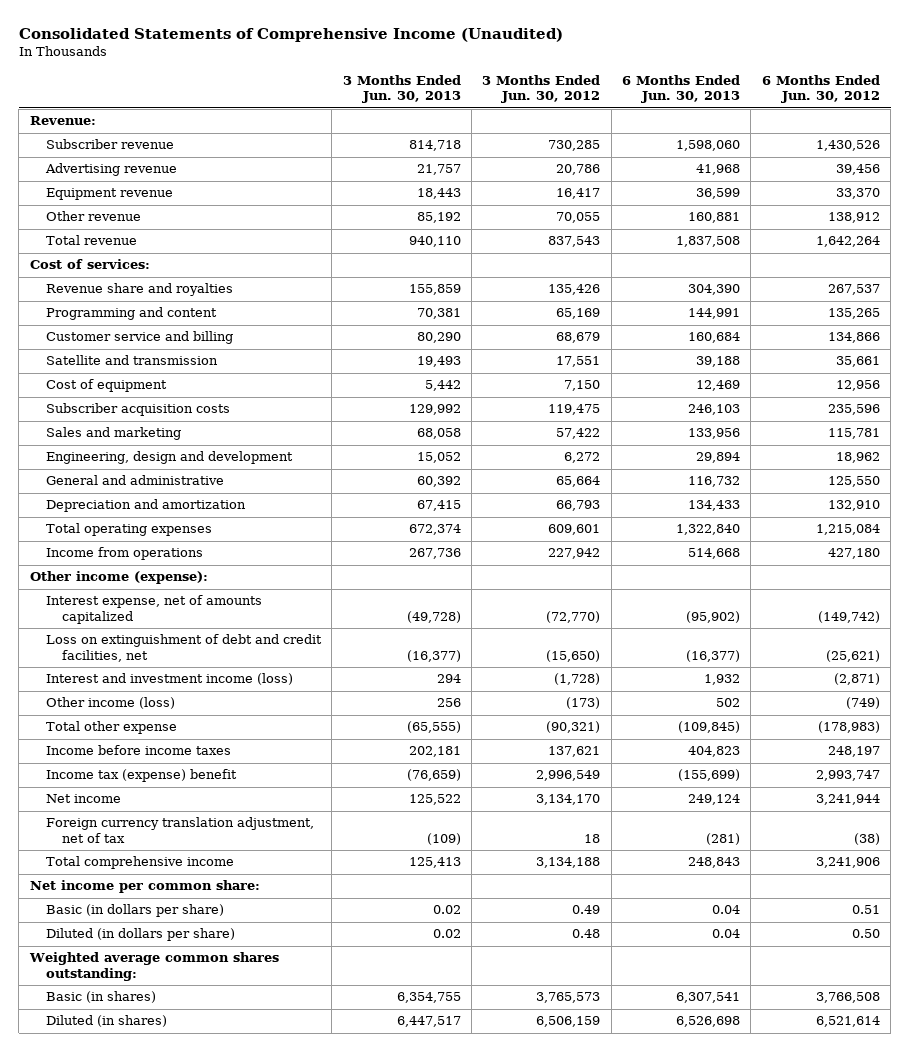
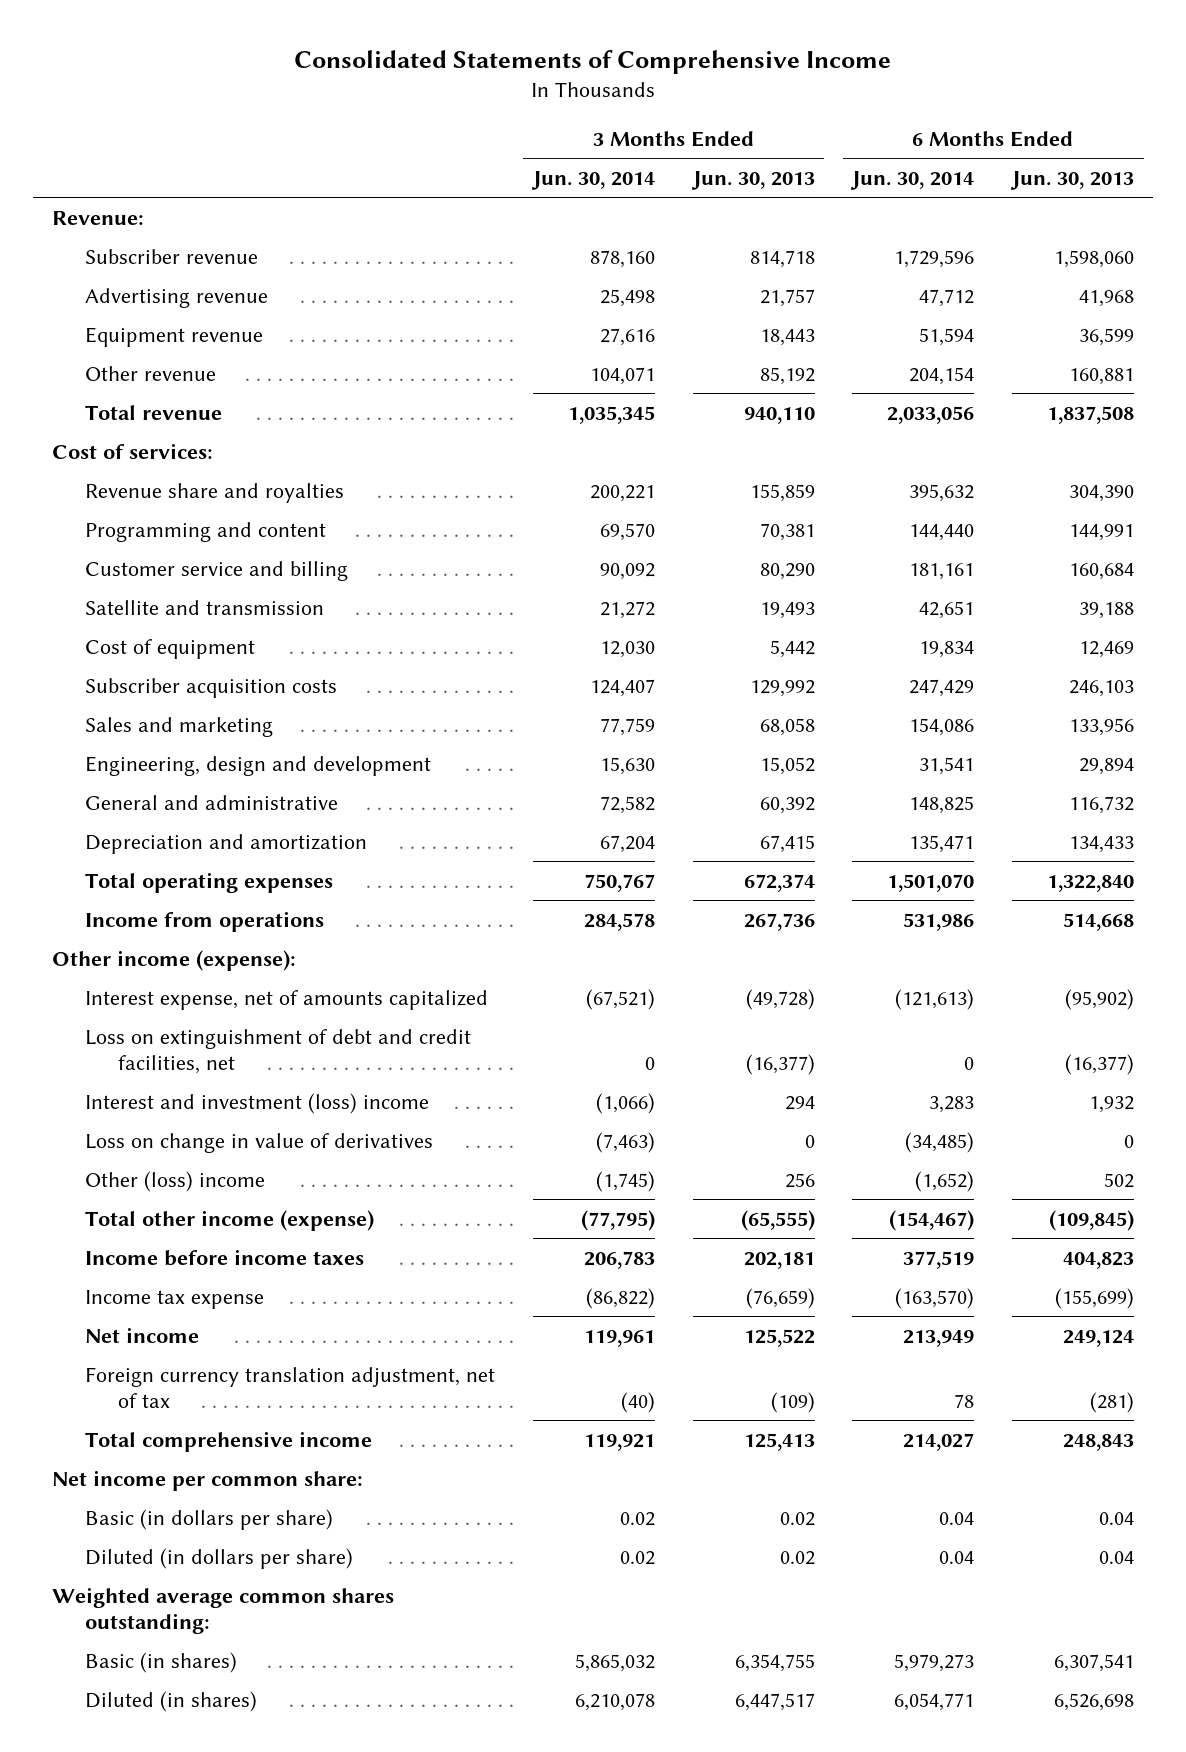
[18,27,563,42] Consolidated Statements of Comprehensive Income (Unaudited) -> [294,49,892,74] Consolidated Statements of Comprehensive Income
[482,74,601,104] 3 Months Ended Jun. 30, 2012 -> none
[761,74,880,104] 6 Months Ended Jun. 30, 2012 -> none
none -> [530,171,655,191] Jun. 30, 2014
none -> [850,171,975,191] Jun. 30, 2014
[45,673,293,686] Interest and investment income (loss) -> [85,1092,430,1114] Interest and investment (loss) income
none -> [85,1132,434,1153] Loss on change in value of derivatives
[45,697,175,710] Other income (loss) -> [85,1170,266,1192] Other (loss) income
[45,721,177,735] Total other expense -> [85,1209,375,1231] Total other income (expense)
[45,769,237,783] Income tax (expense) benefit -> [85,1289,265,1309] Income tax expense

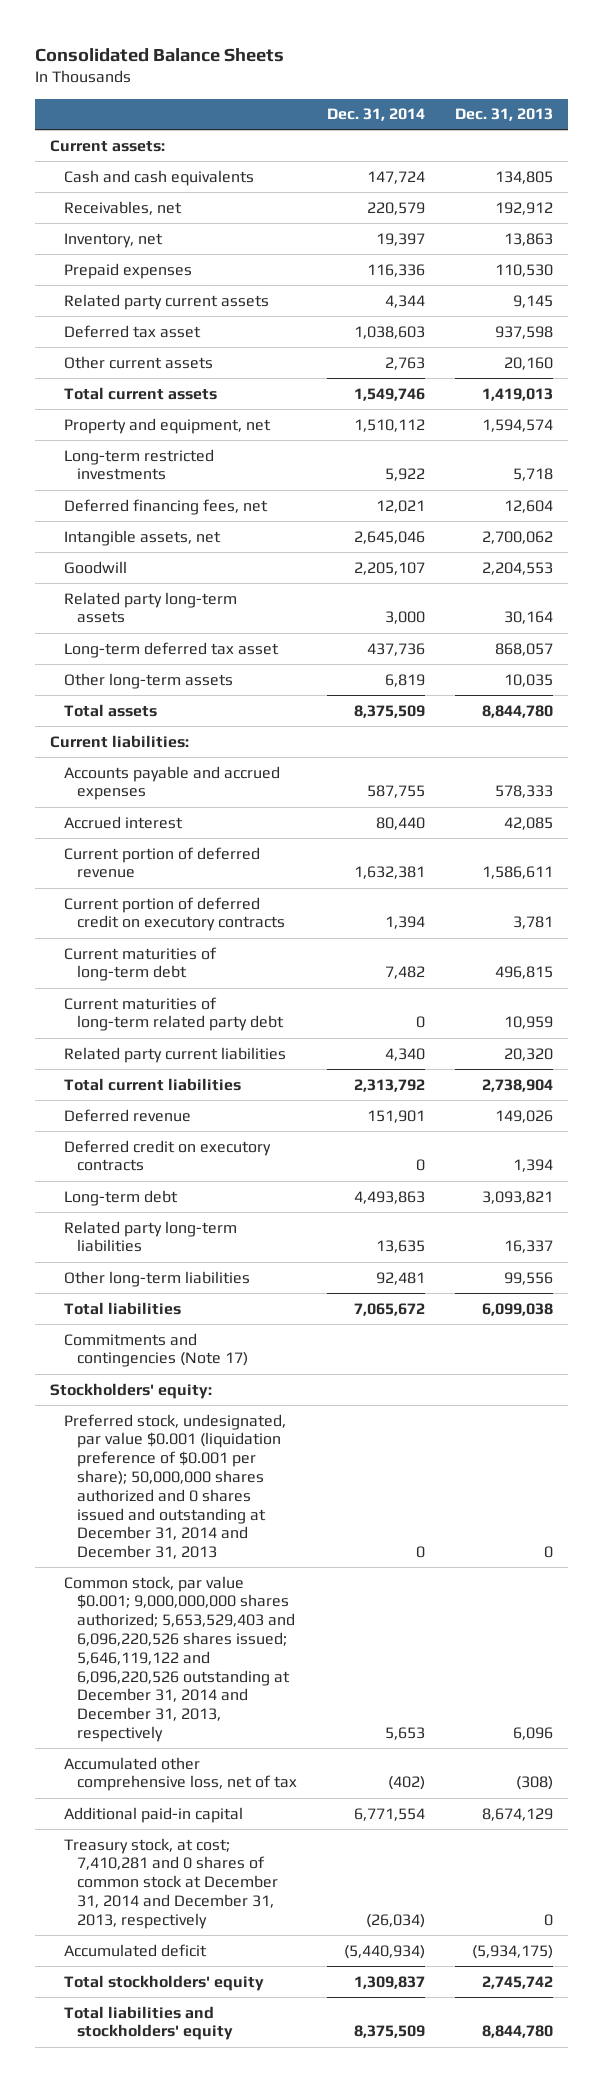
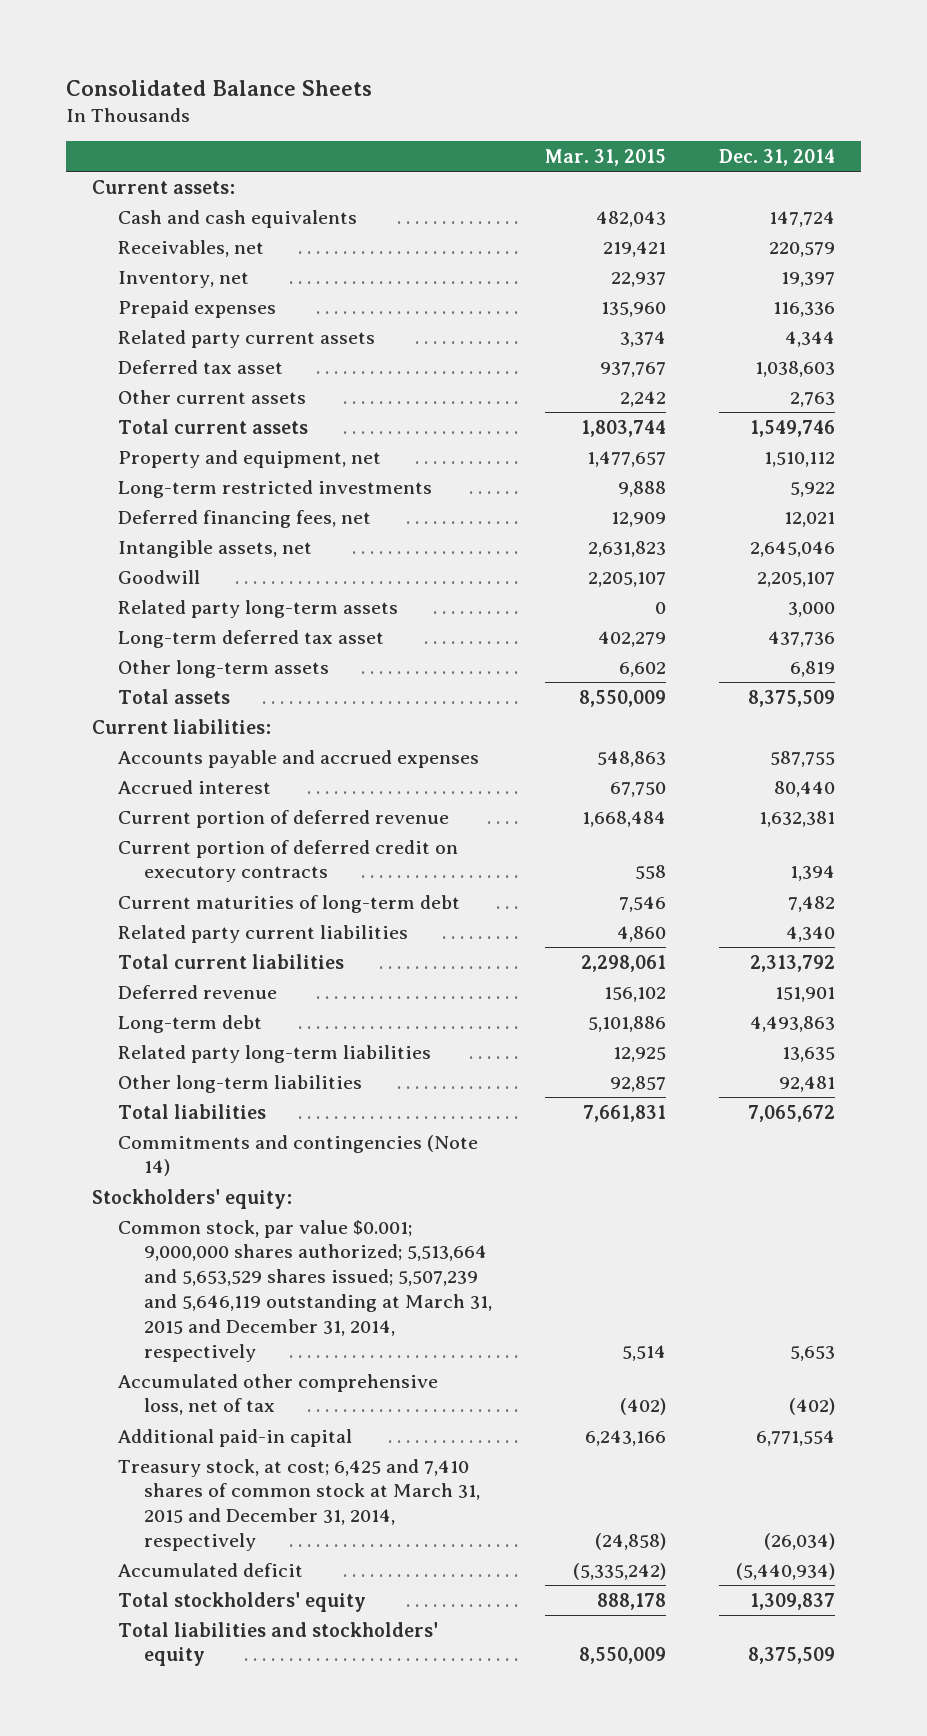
[454,108,553,122] Dec. 31, 2013 -> none
none -> [544,148,666,166] Mar. 31, 2015
[63,996,284,1032] Current maturities of long-term related party debt -> none
[63,1139,271,1172] Deferred credit on executory contracts -> none
[63,1332,248,1368] Commitments and contingencies (Note 17) -> [118,1134,479,1177] Commitments and contingencies (Note 14)
[63,1413,286,1560] Preferred stock, undesignated, par value $0.001 (liquidation preference of $0.001 per share); 50,000,000 shares authorized and 0 shares issued and outstanding at December 31, 2014 and December 31, 2013 -> none
[63,1575,295,1743] Common stock, par value $0.001; 9,000,000,000 shares authorized; 5,653,529,403 and 6,096,220,526 shares issued; 5,646,119,122 and 6,096,220,526 outstanding at December 31, 2014 and December 31, 2013, respectively -> [118,1219,492,1362] Common stock, par value $0.001; 9,000,000 shares authorized; 5,513,664 and 5,653,529 shares issued; 5,507,239 and 5,646,119 outstanding at March 31, 2015 and December 31, 2014, respectively
[63,1837,278,1929] Treasury stock, at cost; 7,410,281 and 0 shares of common stock at December 31, 2014 and December 31, 2013, respectively -> [118,1458,480,1552] Treasury stock, at cost; 6,425 and 7,410 shares of common stock at March 31, 2015 and December 31, 2014, respectively

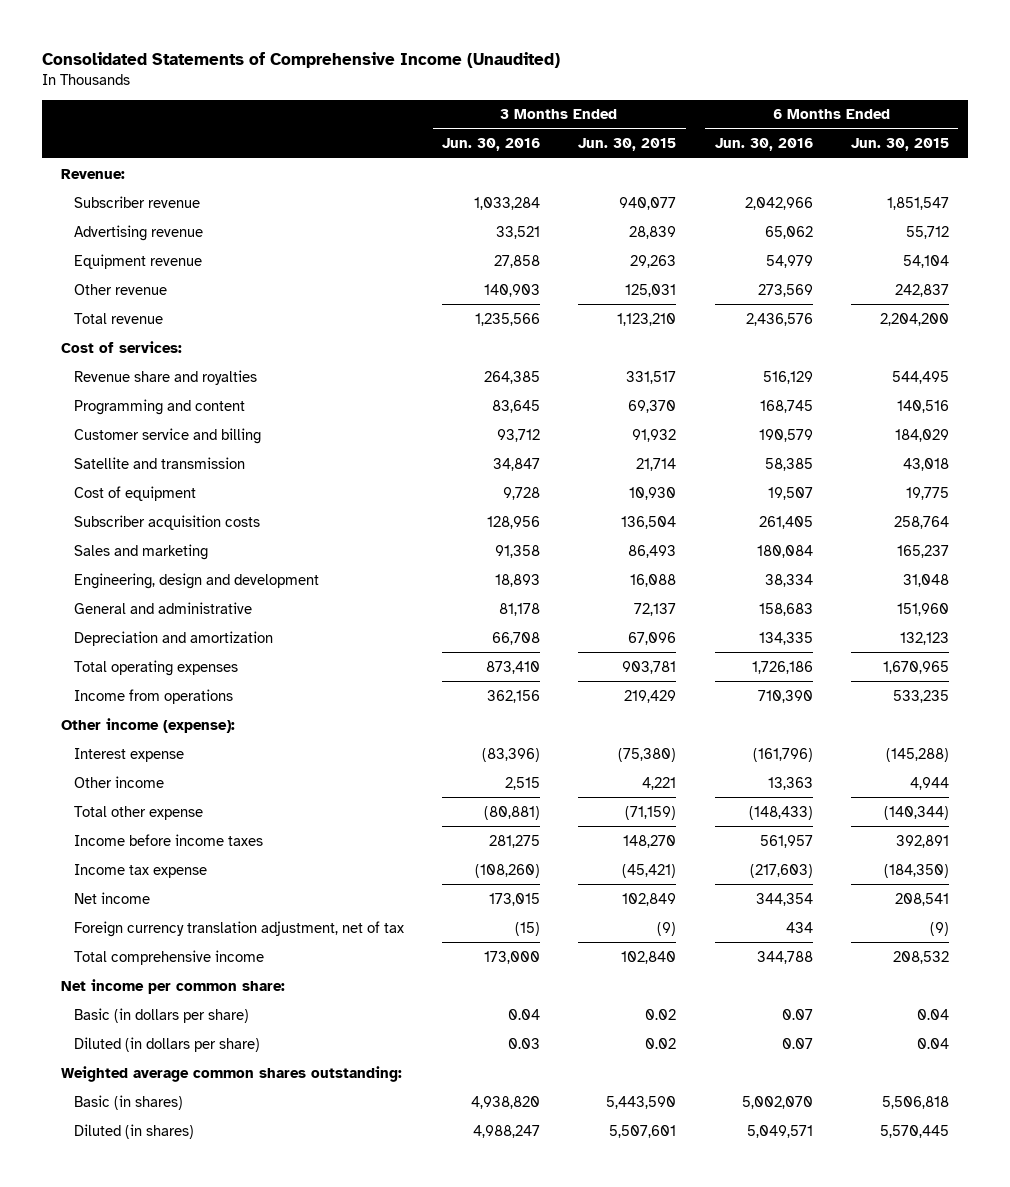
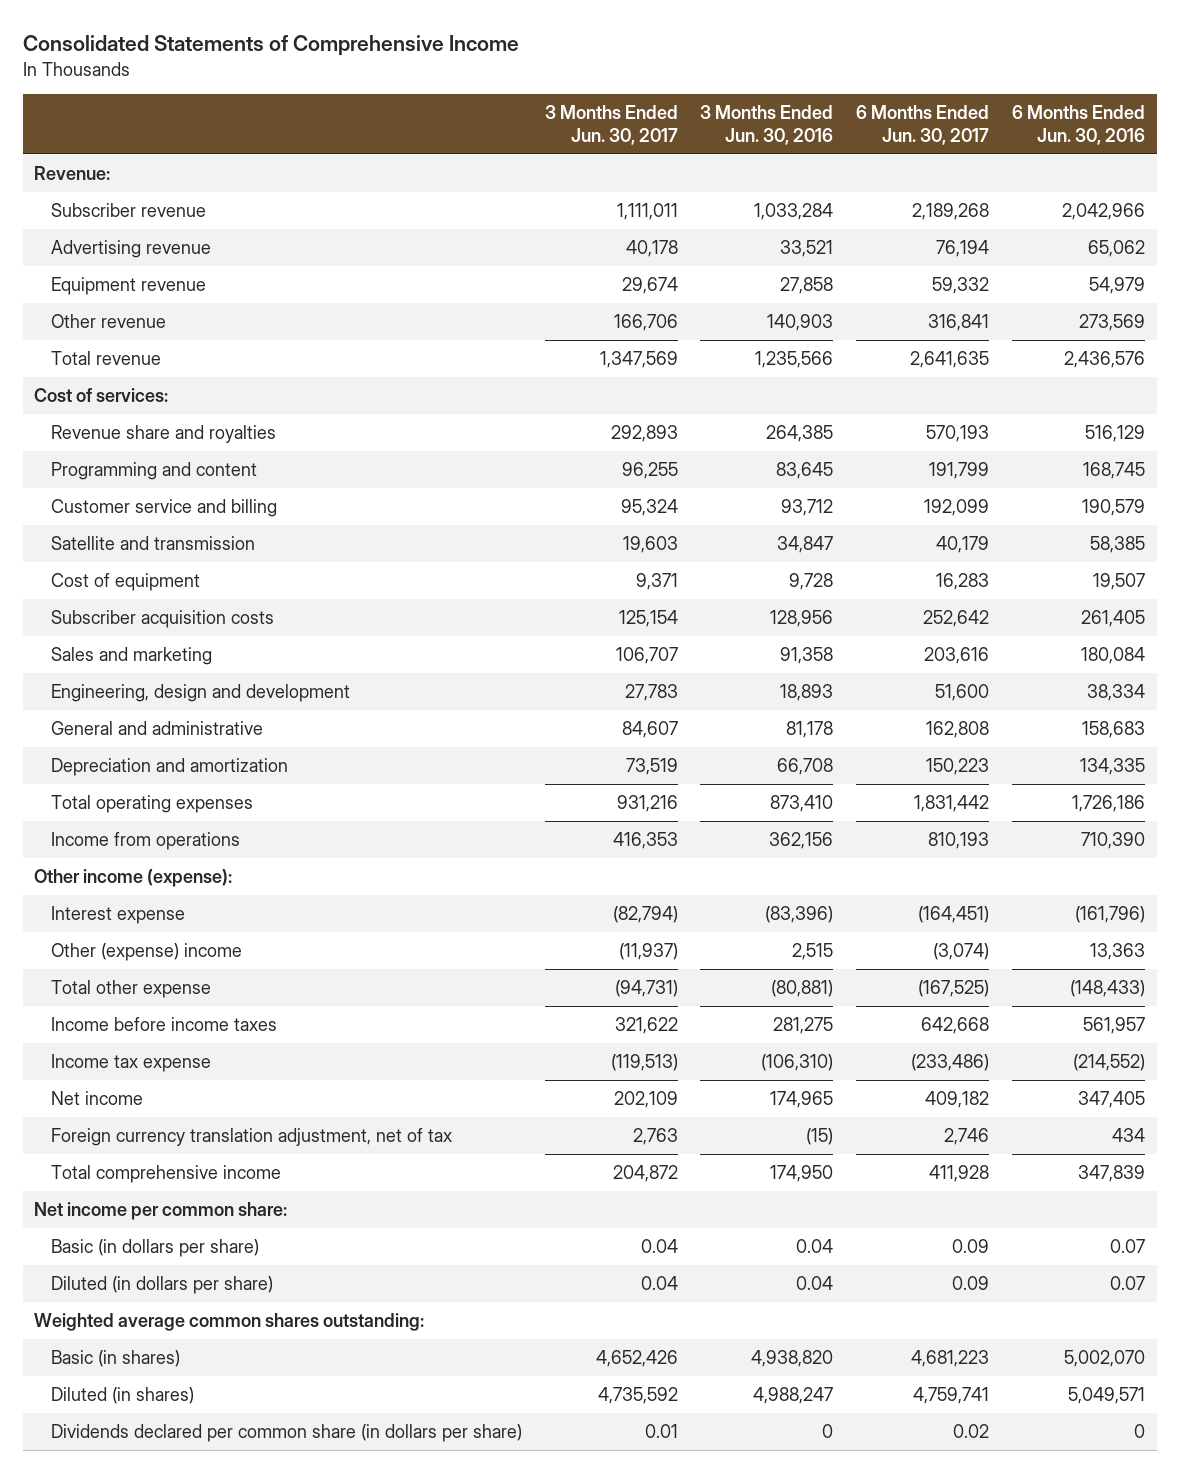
[41,51,560,68] Consolidated Statements of Comprehensive Income (Unaudited) -> [22,35,519,57] Consolidated Statements of Comprehensive Income
[578,138,677,152] Jun. 30, 2015 -> none
[850,138,949,152] Jun. 30, 2015 -> none
none -> [544,104,678,146] 3 Months Ended Jun. 30, 2017
none -> [856,104,990,146] 6 Months Ended Jun. 30, 2017
[73,775,164,788] Other income -> [50,942,242,961] Other (expense) income
[475,863,541,878] (108,260) -> [761,1053,834,1071] (106,310)
[749,863,813,878] (217,603) -> [1073,1053,1146,1071] (214,552)
[489,892,541,906] 173,015 -> [770,1090,834,1108] 174,965
[755,892,813,906] 344,354 -> [1078,1090,1146,1108] 347,405
[484,950,541,964] 173,000 -> [770,1164,834,1182] 174,950
[756,950,813,964] 344,788 -> [1078,1164,1146,1182] 347,839
[508,1037,541,1049] 0.03 -> [796,1275,834,1290] 0.04
none -> [50,1423,522,1442] Dividends declared per common share (in dollars per share)

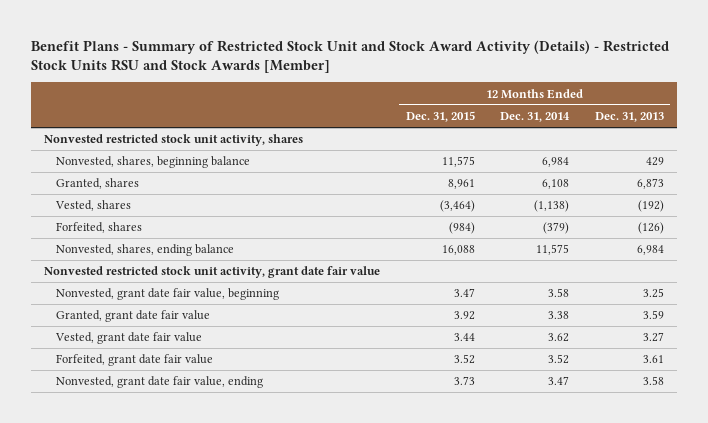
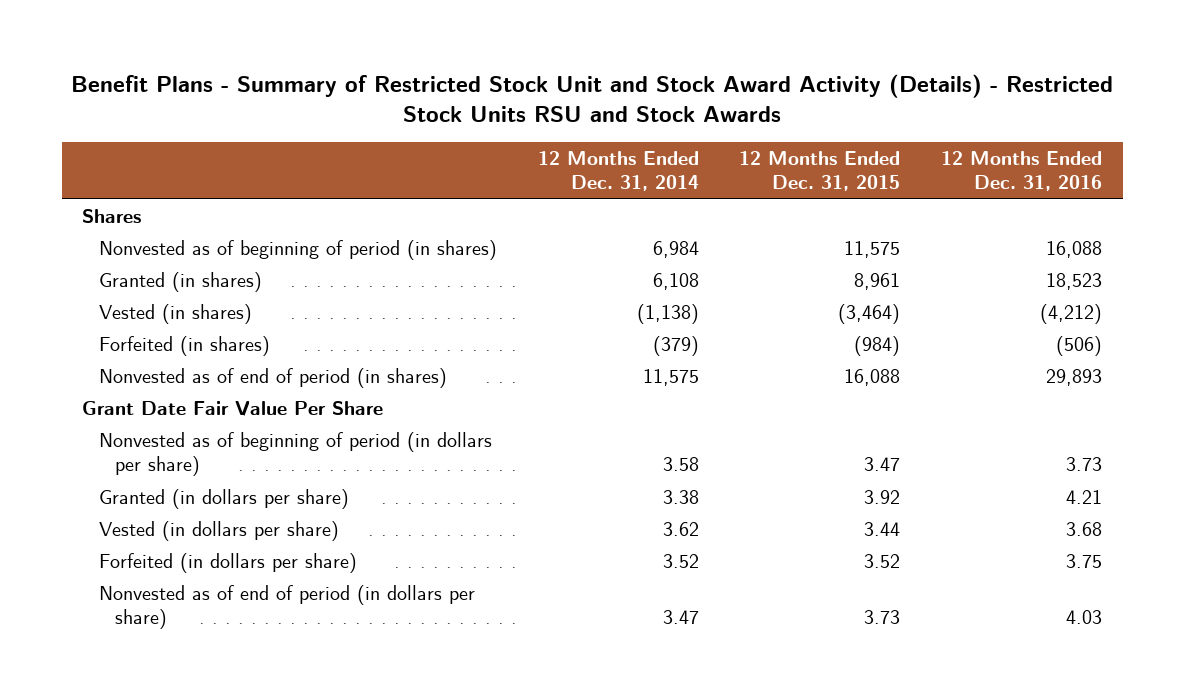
[31,39,670,74] Benefit Plans - Summary of Restricted Stock Unit and Stock Award Activity (Details) - Restricted Stock Units RSU and Stock Awards [Member] -> [71,74,1114,123] Benefit Plans - Summary of Restricted Stock Unit and Stock Award Activity (Details) - Restricted Stock Units RSU and Stock Awards
[594,112,664,123] Dec. 31, 2013 -> none
none -> [941,151,1103,192] 12 Months Ended Dec. 31, 2016
[44,134,304,147] Nonvested restricted stock unit activity, shares -> [82,208,142,223] Shares
[55,156,250,169] Nonvested, shares, beginning balance -> [98,239,497,260] Nonvested as of beginning of period (in shares)
[55,178,139,190] Granted, shares -> [98,271,262,292] Granted (in shares)
[54,200,131,212] Vested, shares -> [98,303,252,324] Vested (in shares)
[55,222,142,234] Forfeited, shares -> [98,335,270,356] Forfeited (in shares)
[55,244,234,257] Nonvested, shares, ending balance -> [98,367,447,388] Nonvested as of end of period (in shares)
[44,266,381,279] Nonvested restricted stock unit activity, grant date fair value -> [82,400,384,416] Grant Date Fair Value Per Share
[55,288,279,301] Nonvested, grant date fair value, beginning -> [98,431,492,477] Nonvested as of beginning of period (in dollars per share)
[55,310,210,323] Granted, grant date fair value -> [98,488,349,509] Granted (in dollars per share)
[54,332,202,345] Vested, grant date fair value -> [98,520,339,541] Vested (in dollars per share)
[55,354,213,367] Forfeited, grant date fair value -> [98,552,357,573] Forfeited (in dollars per share)
[55,376,263,389] Nonvested, grant date fair value, ending -> [98,584,475,630] Nonvested as of end of period (in dollars per share)

